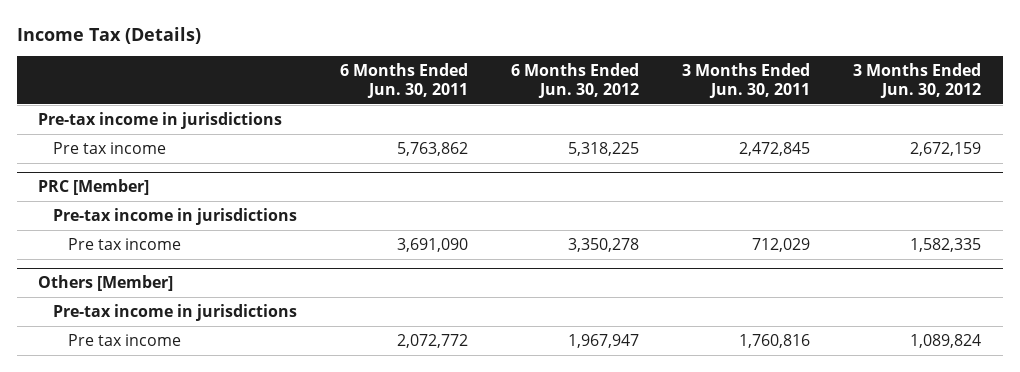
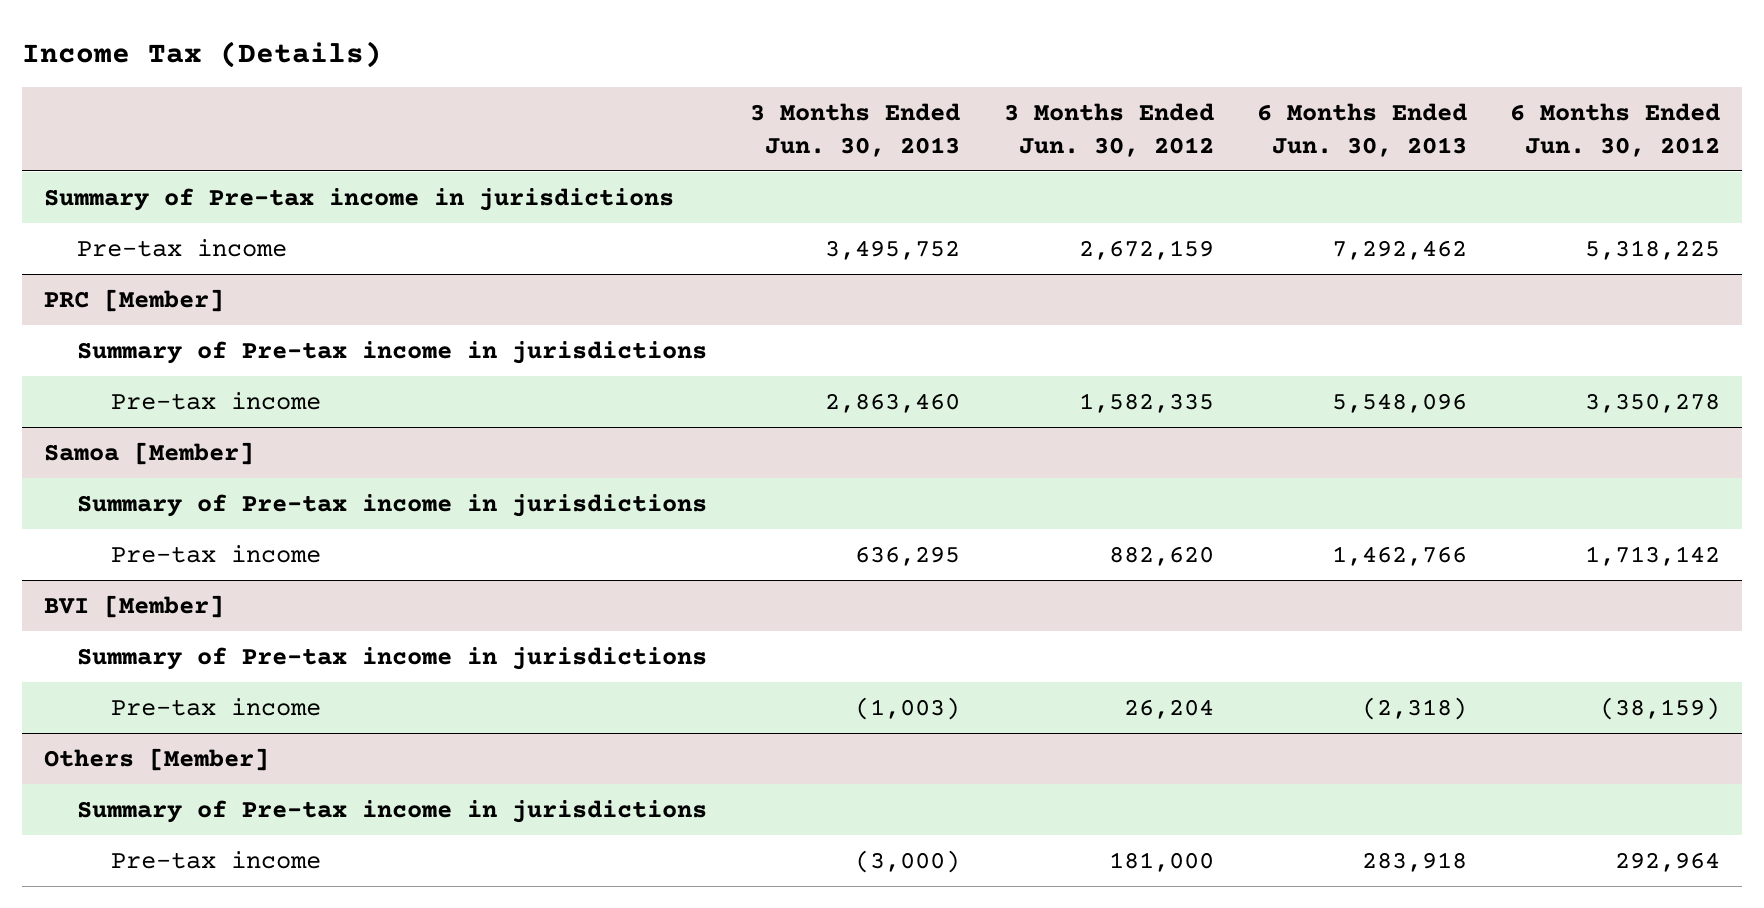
[340,63,469,99] 6 Months Ended Jun. 30, 2011 -> none
[682,63,811,99] 3 Months Ended Jun. 30, 2011 -> none
none -> [750,103,961,157] 3 Months Ended Jun. 30, 2013
none -> [1256,103,1467,157] 6 Months Ended Jun. 30, 2013
[38,111,283,129] Pre-tax income in jurisdictions -> [43,187,674,211] Summary of Pre-tax income in jurisdictions
[53,141,167,154] Pre tax income -> [77,238,288,257] Pre-tax income
[53,207,298,225] Pre-tax income in jurisdictions -> [77,340,708,364] Summary of Pre-tax income in jurisdictions
[68,237,182,250] Pre tax income -> [110,391,321,410] Pre-tax income
none -> [43,441,254,465] Samoa [Member]
none -> [77,493,708,517] Summary of Pre-tax income in jurisdictions
none -> [110,544,321,563] Pre-tax income
none -> [43,594,224,618] BVI [Member]
none -> [77,646,708,670] Summary of Pre-tax income in jurisdictions
none -> [110,697,321,716] Pre-tax income
[53,303,298,321] Pre-tax income in jurisdictions -> [77,799,708,823] Summary of Pre-tax income in jurisdictions
[68,333,182,346] Pre tax income -> [110,850,321,869] Pre-tax income
[568,333,640,348] 1,967,947 -> [1615,851,1721,872] 292,964
[910,333,982,348] 1,089,824 -> [1108,851,1214,872] 181,000

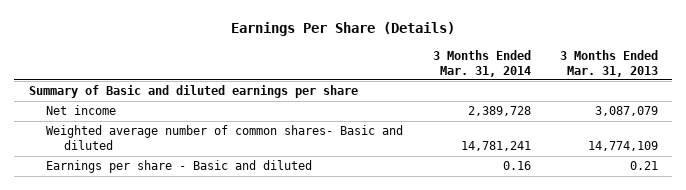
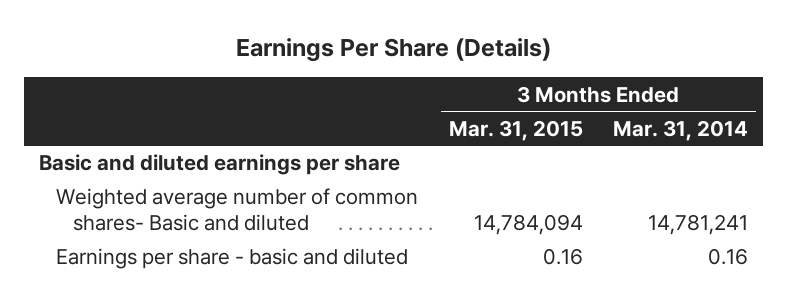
[559,49,658,77] 3 Months Ended Mar. 31, 2013 -> none
none -> [448,119,583,141] Mar. 31, 2015
[46,105,117,116] Net income -> none
[28,85,358,99] Summary of Basic and diluted earnings per share -> [39,154,401,176] Basic and diluted earnings per share
[46,160,313,174] Earnings per share - Basic and diluted -> [56,248,409,270] Earnings per share - basic and diluted

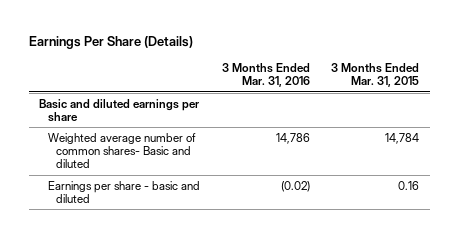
[613,119,749,141] Mar. 31, 2014 -> none
none -> [221,62,310,88] 3 Months Ended Mar. 31, 2016
[473,214,583,236] 14,784,094 -> [385,132,420,144] 14,784

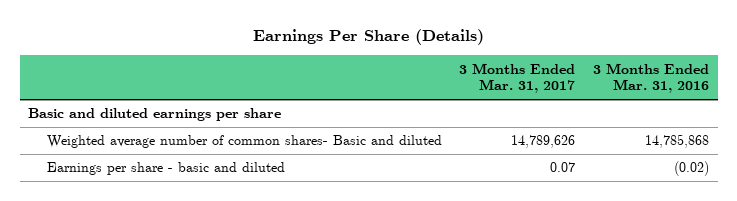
[331,62,420,88] 3 Months Ended Mar. 31, 2015 -> none
none -> [459,62,576,94] 3 Months Ended Mar. 31, 2017
[275,132,310,144] 14,786 -> [644,134,709,149] 14,785,868

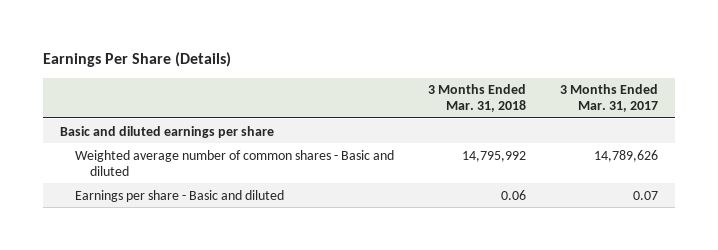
[592,62,709,94] 3 Months Ended Mar. 31, 2016 -> none
none -> [428,84,527,113] 3 Months Ended Mar. 31, 2018
[47,135,443,149] Weighted average number of common shares- Basic and diluted -> [74,149,394,176] Weighted average number of common shares - Basic and diluted
[47,162,286,176] Earnings per share - basic and diluted -> [74,189,284,202] Earnings per share - Basic and diluted

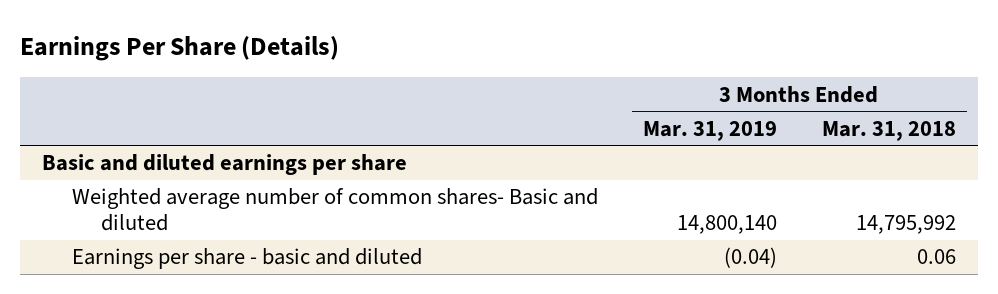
[560,84,659,113] 3 Months Ended Mar. 31, 2017 -> none
none -> [642,120,777,141] Mar. 31, 2019
[74,149,394,176] Weighted average number of common shares - Basic and diluted -> [71,188,598,232] Weighted average number of common shares- Basic and diluted
[74,189,284,202] Earnings per share - Basic and diluted -> [71,248,422,270] Earnings per share - basic and diluted

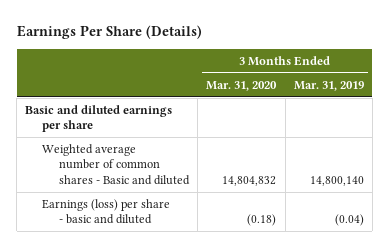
[821,120,956,141] Mar. 31, 2018 -> none
none -> [206,80,278,91] Mar. 31, 2020
[71,188,598,232] Weighted average number of common shares- Basic and diluted -> [42,143,191,185] Weighted average number of common shares - Basic and diluted
[71,248,422,270] Earnings per share - basic and diluted -> [42,198,171,225] Earnings (loss) per share - basic and diluted

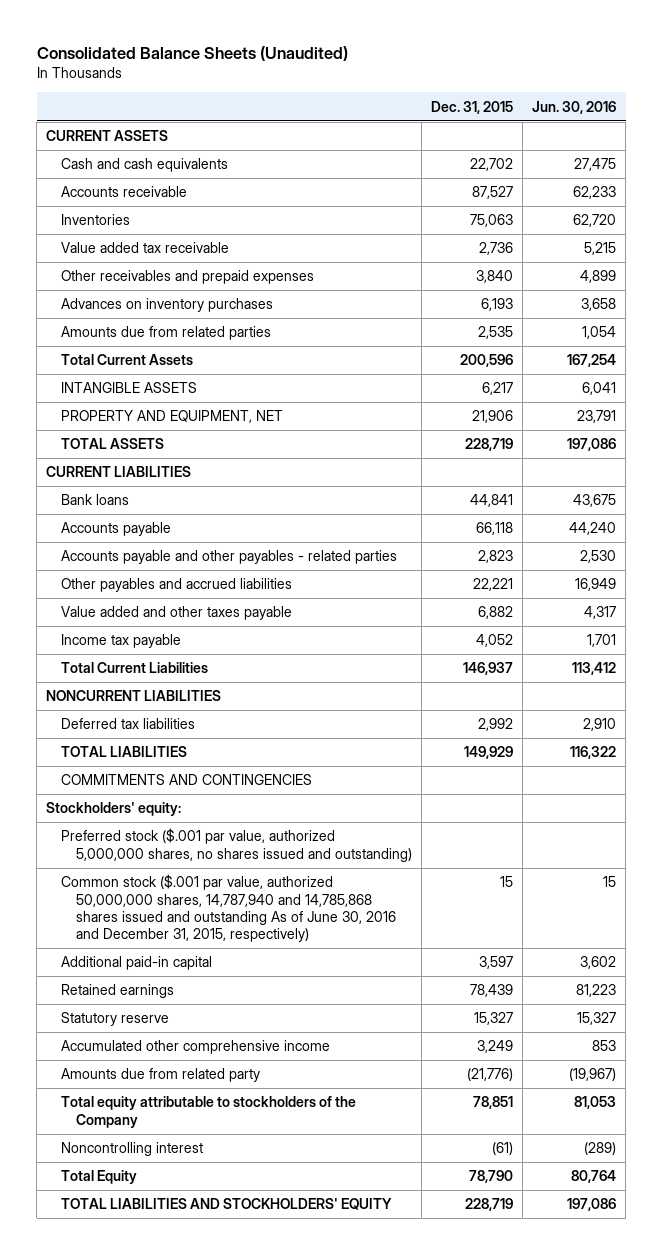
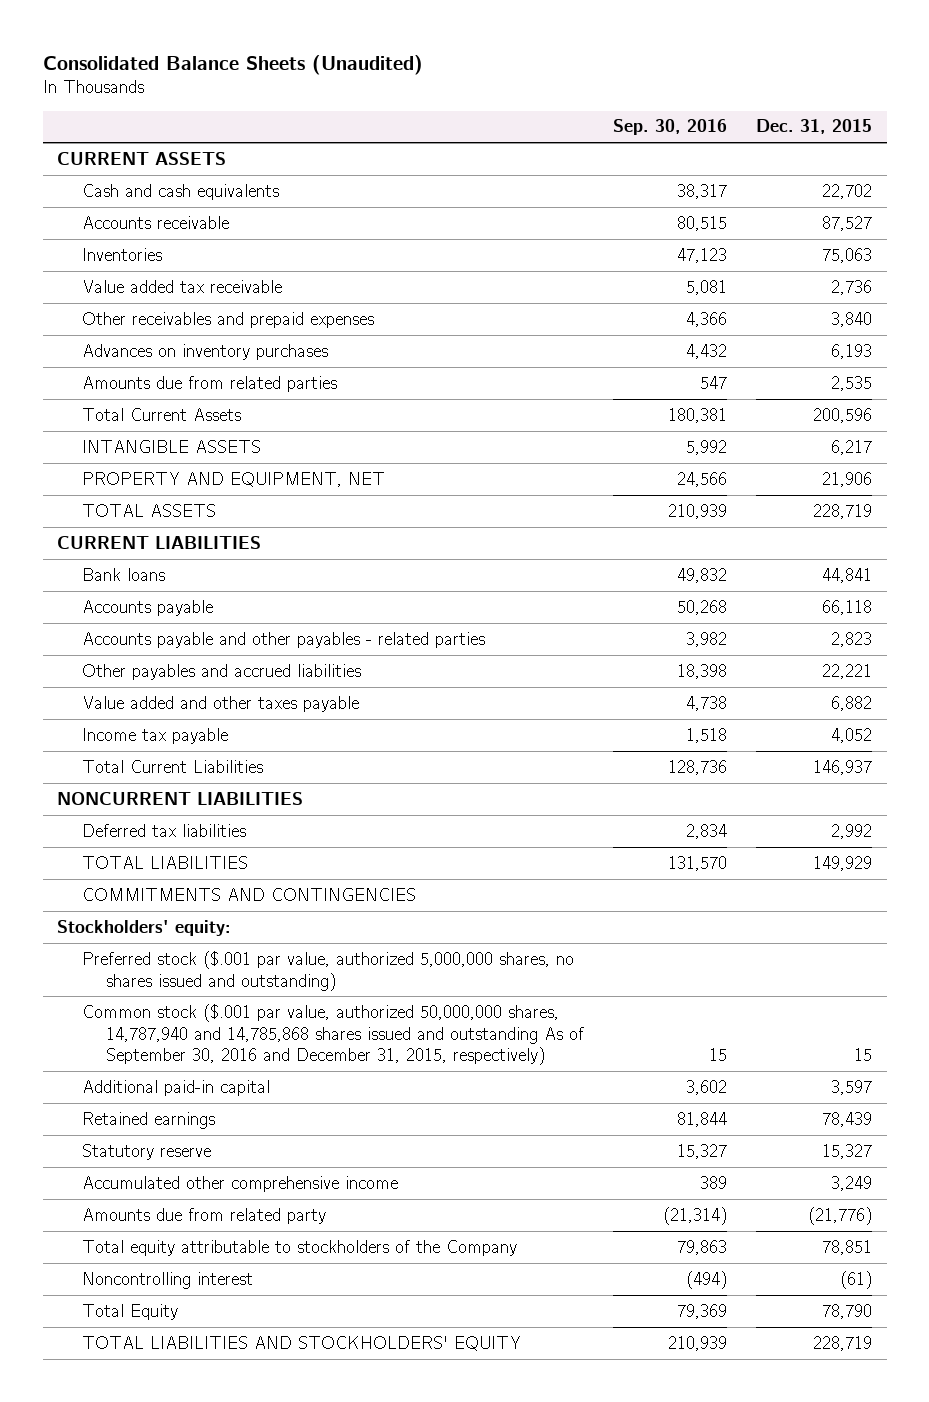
[532,100,617,114] Jun. 30, 2016 -> none
none -> [613,119,728,136] Sep. 30, 2016
[61,874,396,942] Common stock ($.001 par value, authorized 50,000,000 shares, 14,787,940 and 14,785,868 shares issued and outstanding As of June 30, 2016 and December 31, 2015, respectively) -> [81,1003,585,1066] Common stock ($.001 par value, authorized 50,000,000 shares, 14,787,940 and 14,785,868 shares issued and outstanding As of September 30, 2016 and December 31, 2015, respectively)

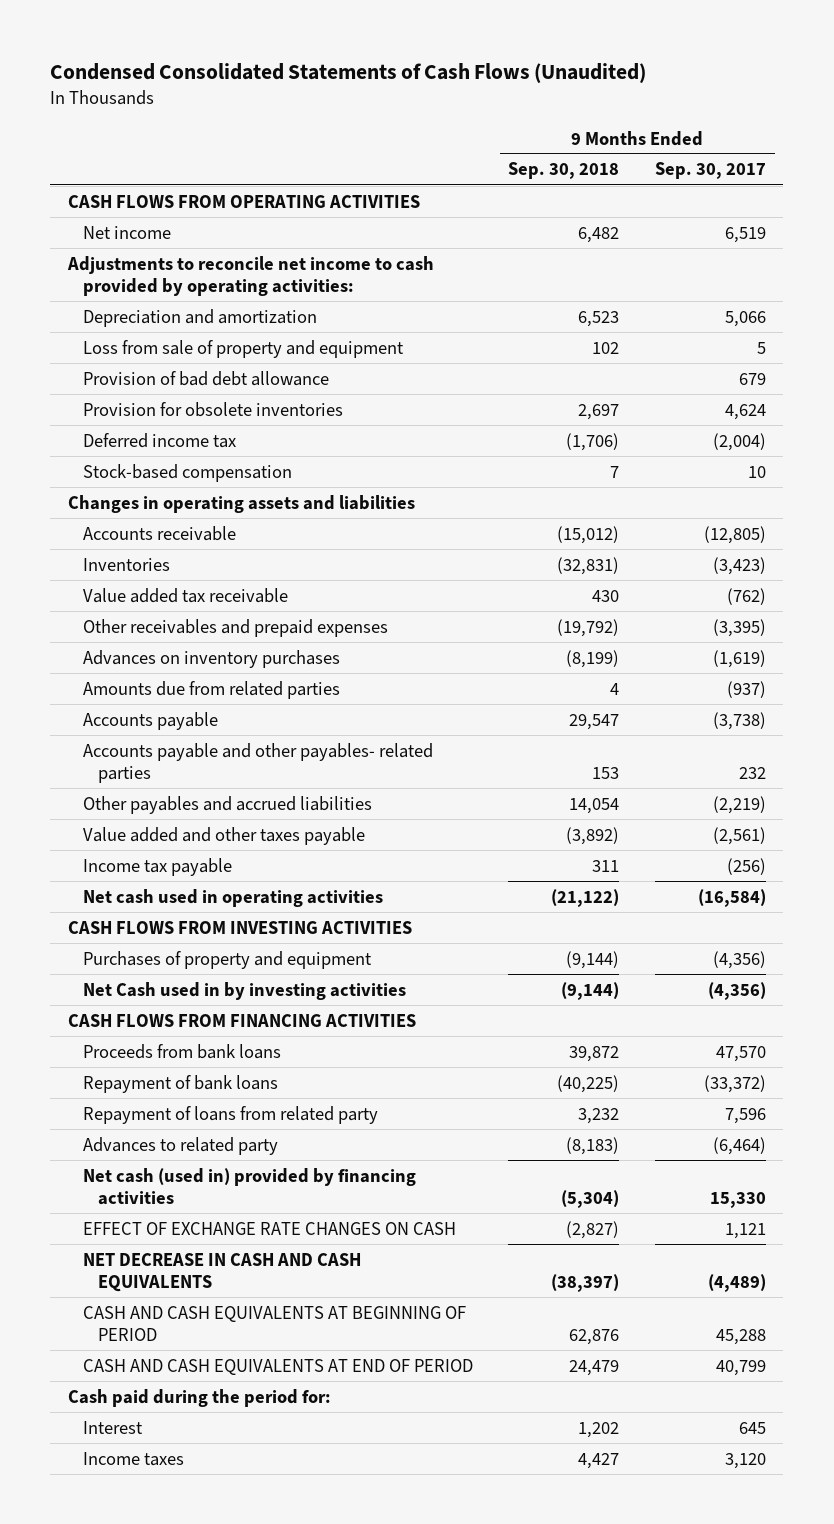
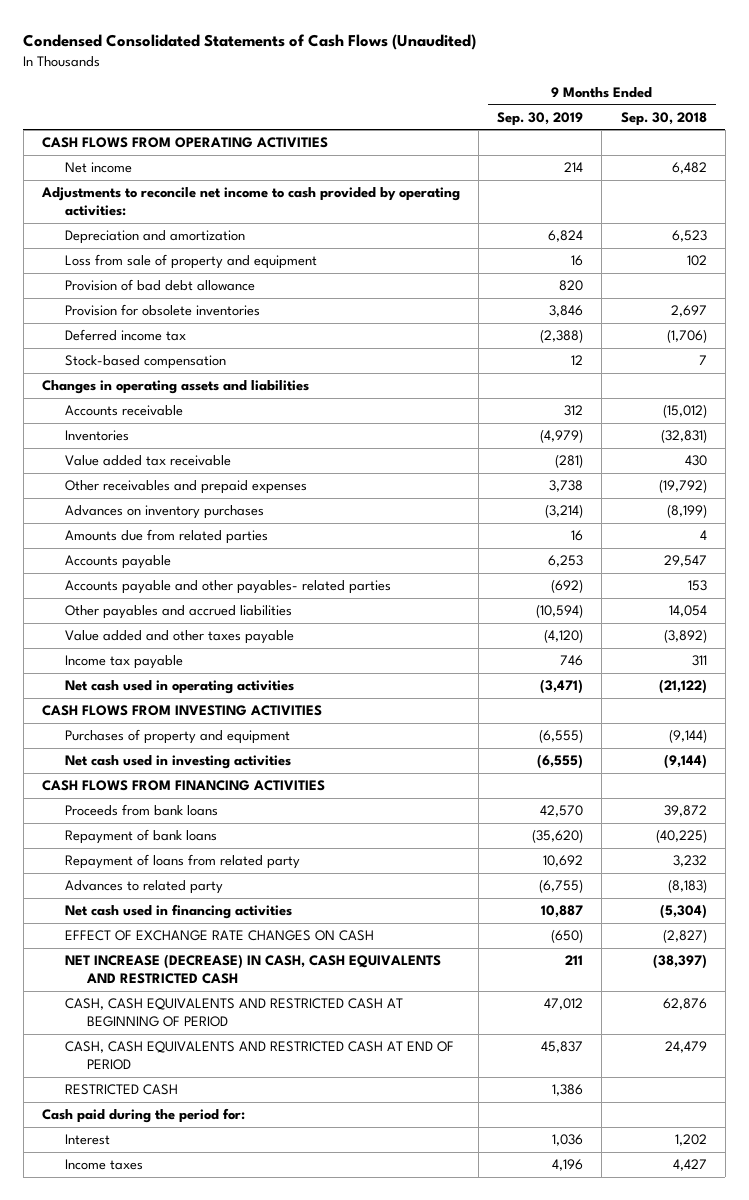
[654,162,766,180] Sep. 30, 2017 -> none
none -> [497,111,584,126] Sep. 30, 2019
[83,981,407,1000] Net Cash used in by investing activities -> [64,755,291,770] Net cash used in investing activities
[83,1167,417,1206] Net cash (used in) provided by financing activities -> [64,904,292,920] Net cash used in financing activities
[83,1252,362,1293] NET DECREASE IN CASH AND CASH EQUIVALENTS -> [64,954,441,985] NET INCREASE (DECREASE) IN CASH, CASH EQUIVALENTS AND RESTRICTED CASH
[83,1305,467,1342] CASH AND CASH EQUIVALENTS AT BEGINNING OF PERIOD -> [64,998,403,1028] CASH, CASH EQUIVALENTS AND RESTRICTED CASH AT BEGINNING OF PERIOD
[83,1358,474,1375] CASH AND CASH EQUIVALENTS AT END OF PERIOD -> [64,1041,454,1071] CASH, CASH EQUIVALENTS AND RESTRICTED CASH AT END OF PERIOD
none -> [64,1084,178,1096] RESTRICTED CASH

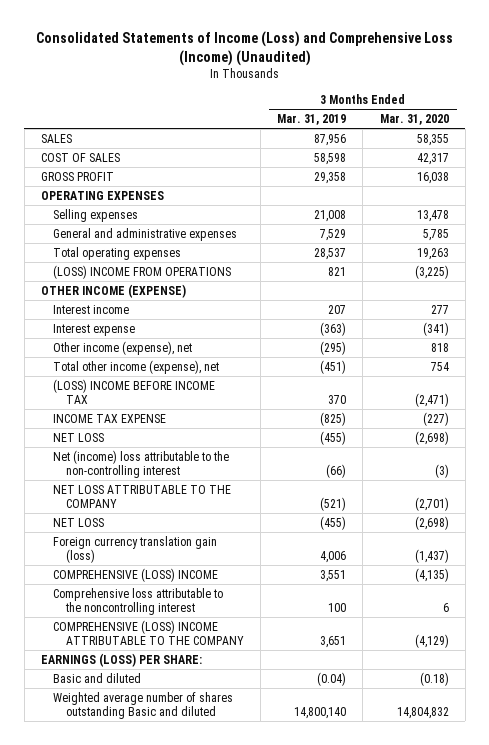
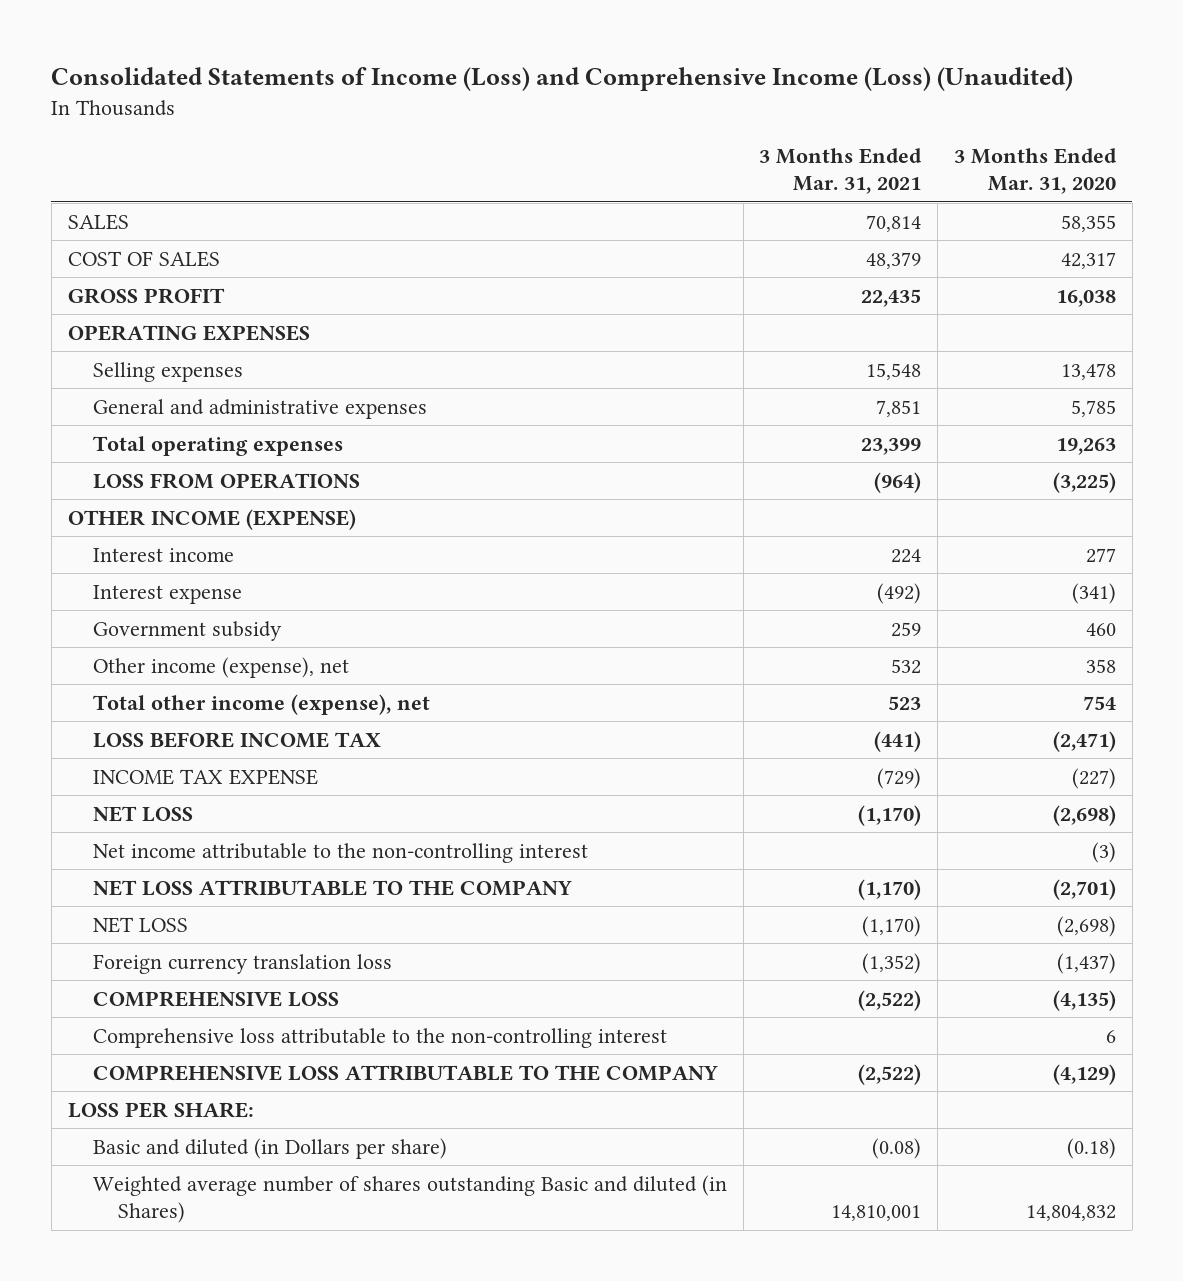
[35,30,453,66] Consolidated Statements of Income (Loss) and Comprehensive Loss (Income) (Unaudited) -> [51,67,1074,92] Consolidated Statements of Income (Loss) and Comprehensive Income (Loss) (Unaudited)
[277,113,347,125] Mar. 31, 2019 -> none
none -> [759,148,923,195] 3 Months Ended Mar. 31, 2021
[53,264,232,279] (LOSS) INCOME FROM OPERATIONS -> [92,472,360,489] LOSS FROM OPERATIONS
none -> [92,620,282,641] Government subsidy
[430,342,449,352] 818 -> [1085,658,1116,673] 358
[53,378,216,404] (LOSS) INCOME BEFORE INCOME TAX -> [92,731,381,748] LOSS BEFORE INCOME TAX
[53,449,230,478] Net (income) loss attributable to the non-controlling interest -> [92,842,588,863] Net income attributable to the non-controlling interest
[53,535,218,563] Foreign currency translation gain (loss) -> [92,953,392,974] Foreign currency translation loss
[53,567,219,582] COMPREHENSIVE (LOSS) INCOME -> [92,990,339,1007] COMPREHENSIVE LOSS
[53,587,224,615] Comprehensive loss attributable to the noncontrolling interest -> [92,1027,667,1048] Comprehensive loss attributable to the non-controlling interest
[53,619,245,645] COMPREHENSIVE (LOSS) INCOME ATTRIBUTABLE TO THE COMPANY -> [92,1064,718,1081] COMPREHENSIVE LOSS ATTRIBUTABLE TO THE COMPANY
[40,652,202,667] EARNINGS (LOSS) PER SHARE: -> [67,1101,254,1118] LOSS PER SHARE:
[53,672,142,683] Basic and diluted -> [92,1137,447,1159] Basic and diluted (in Dollars per share)
[53,691,234,719] Weighted average number of shares outstanding Basic and diluted -> [92,1174,727,1224] Weighted average number of shares outstanding Basic and diluted (in Shares)

